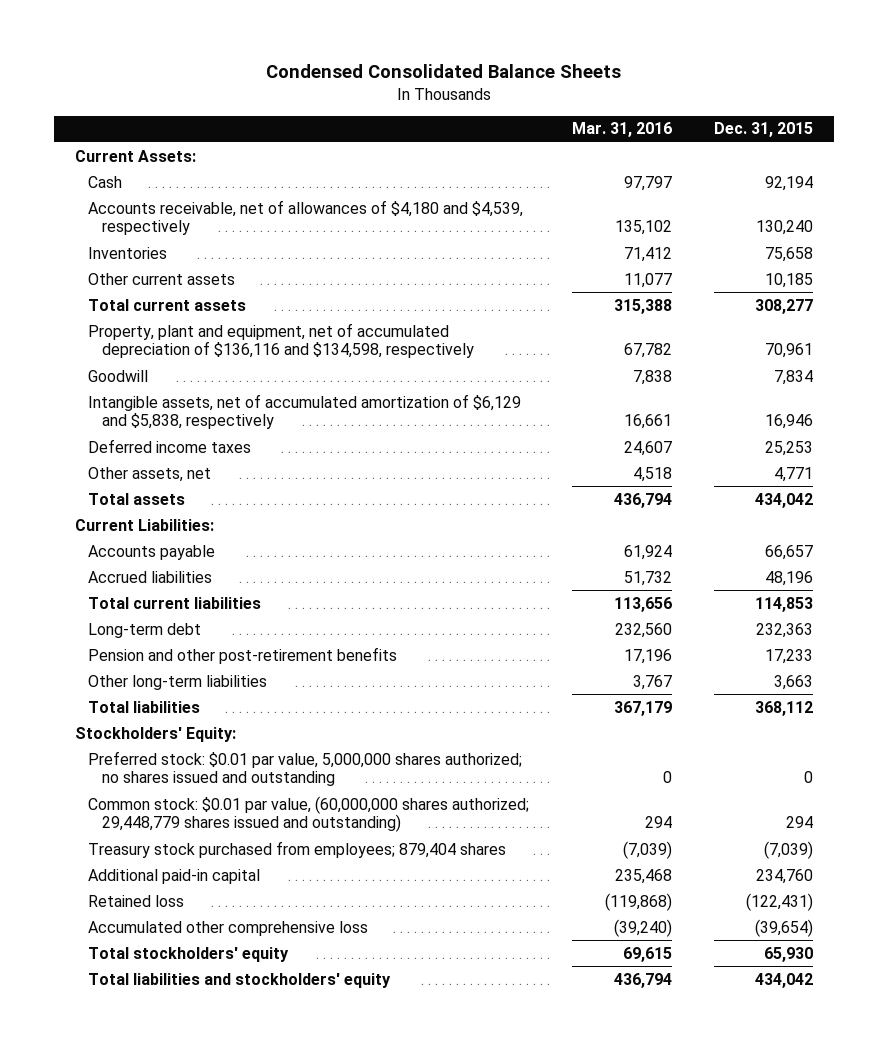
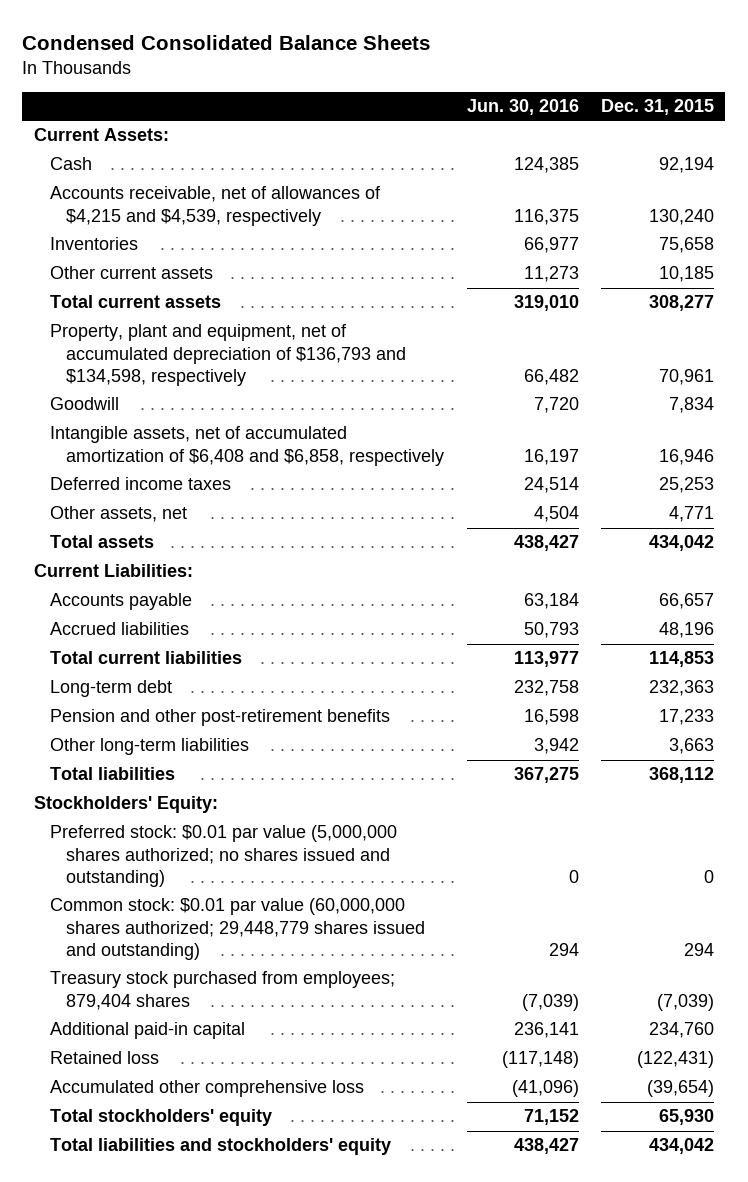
[571,122,672,138] Mar. 31, 2016 -> none
none -> [466,99,579,116] Jun. 30, 2016
[88,199,524,236] Accounts receivable, net of allowances of $4,180 and $4,539, respectively -> [49,186,381,226] Accounts receivable, net of allowances of $4,215 and $4,539, respectively
[88,322,474,359] Property, plant and equipment, net of accumulated depreciation of $136,116 and $134,598, respectively -> [49,324,407,387] Property, plant and equipment, net of accumulated depreciation of $136,793 and $134,598, respectively
[88,393,522,430] Intangible assets, net of accumulated amortization of $6,129 and $5,838, respectively -> [49,426,445,466] Intangible assets, net of accumulated amortization of $6,408 and $6,858, respectively
[88,750,523,787] Preferred stock: $0.01 par value, 5,000,000 shares authorized; no shares issued and outstanding -> [49,825,397,888] Preferred stock: $0.01 par value (5,000,000 shares authorized; no shares issued and outstanding)
[88,795,530,833] Common stock: $0.01 par value, (60,000,000 shares authorized; 29,448,779 shares issued and outstanding) -> [49,898,426,961] Common stock: $0.01 par value (60,000,000 shares authorized; 29,448,779 shares issued and outstanding)

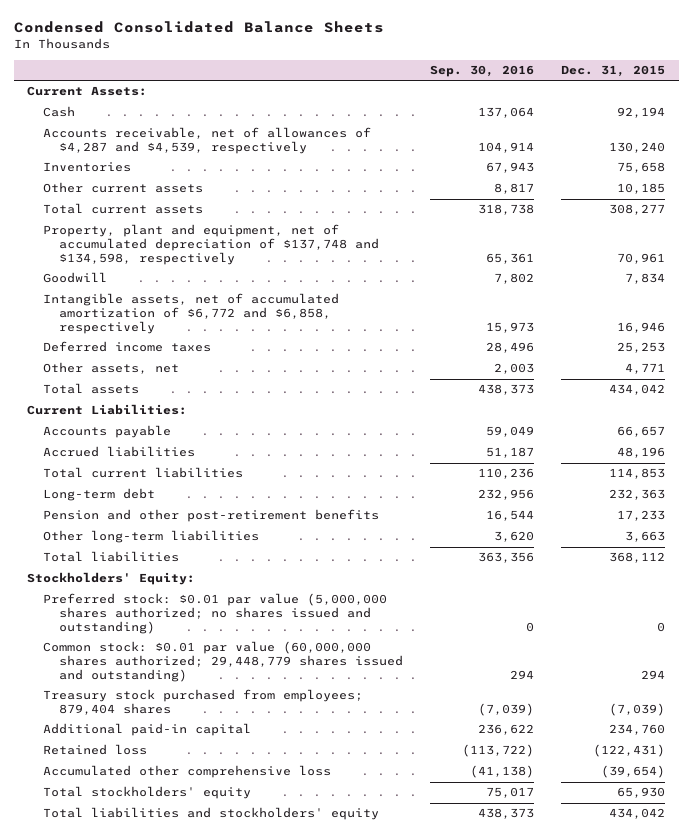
[466,99,579,116] Jun. 30, 2016 -> none
none -> [430,65,535,78] Sep. 30, 2016
[49,186,381,226] Accounts receivable, net of allowances of $4,215 and $4,539, respectively -> [43,127,372,155] Accounts receivable, net of allowances of $4,287 and $4,539, respectively
[49,324,407,387] Property, plant and equipment, net of accumulated depreciation of $136,793 and $134,598, respectively -> [43,224,379,265] Property, plant and equipment, net of accumulated depreciation of $137,748 and $134,598, respectively
[49,426,445,466] Intangible assets, net of accumulated amortization of $6,408 and $6,858, respectively -> [43,293,340,334] Intangible assets, net of accumulated amortization of $6,772 and $6,858, respectively

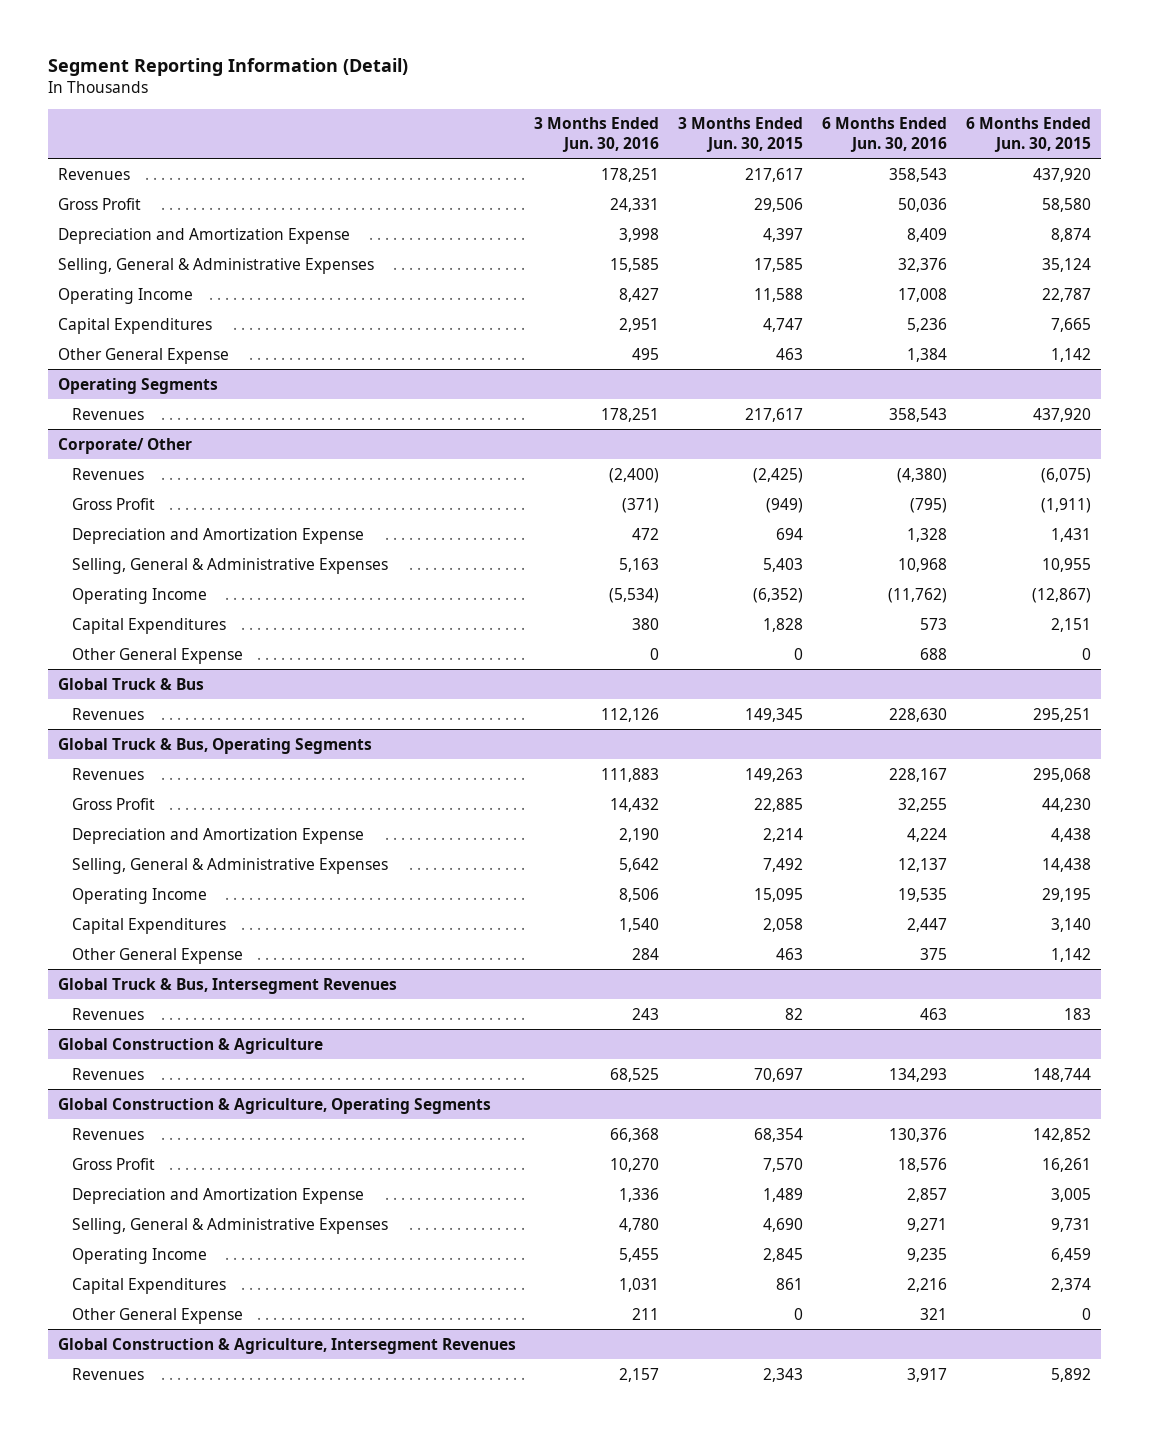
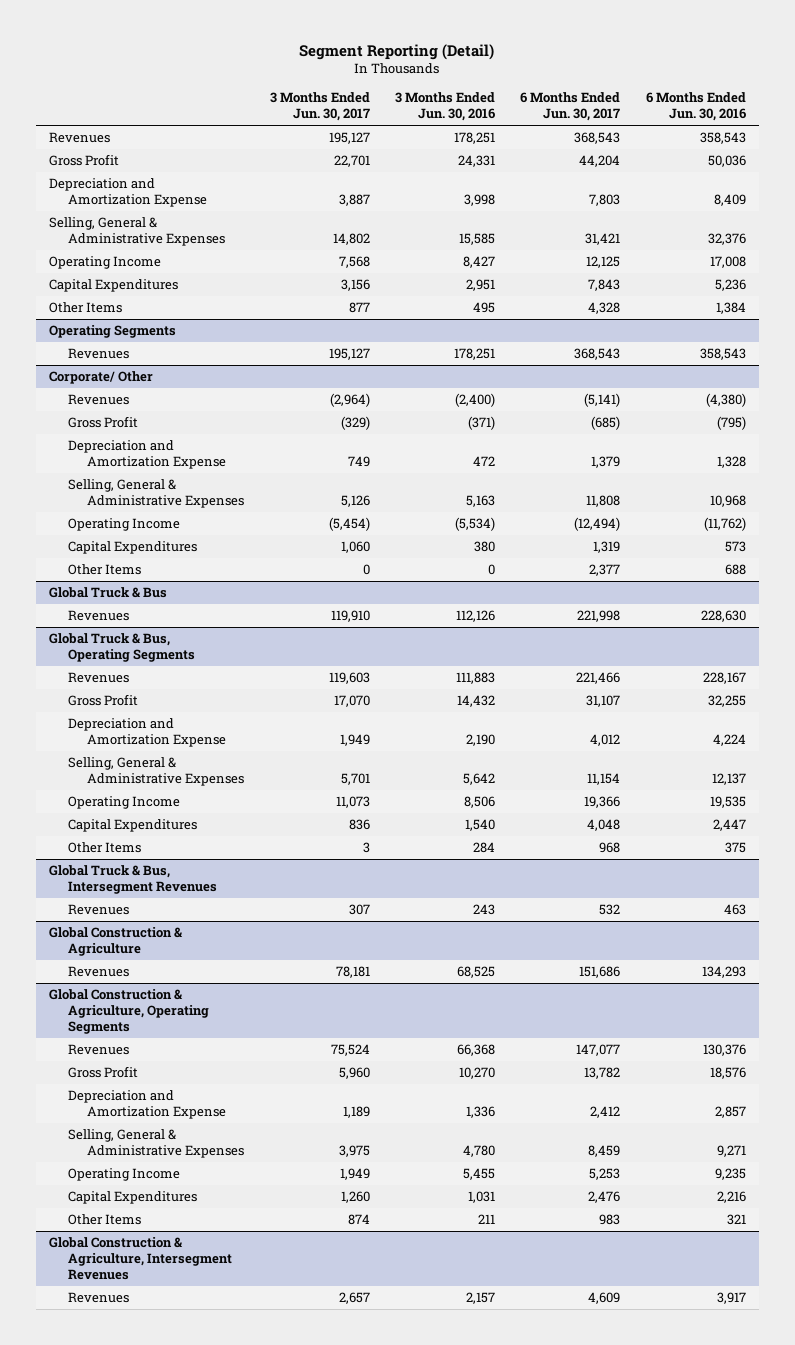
[48,58,409,77] Segment Reporting Information (Detail) -> [299,43,495,60] Segment Reporting (Detail)
[678,117,804,153] 3 Months Ended Jun. 30, 2015 -> none
[966,117,1092,153] 6 Months Ended Jun. 30, 2015 -> none
none -> [269,92,370,122] 3 Months Ended Jun. 30, 2017
none -> [520,92,621,122] 6 Months Ended Jun. 30, 2017
[57,347,229,364] Other General Expense -> [48,302,122,314] Other Items
[71,647,243,664] Other General Expense -> [67,564,141,576] Other Items
[71,947,243,964] Other General Expense -> [67,842,141,854] Other Items
[71,1307,243,1324] Other General Expense -> [67,1214,141,1226] Other Items

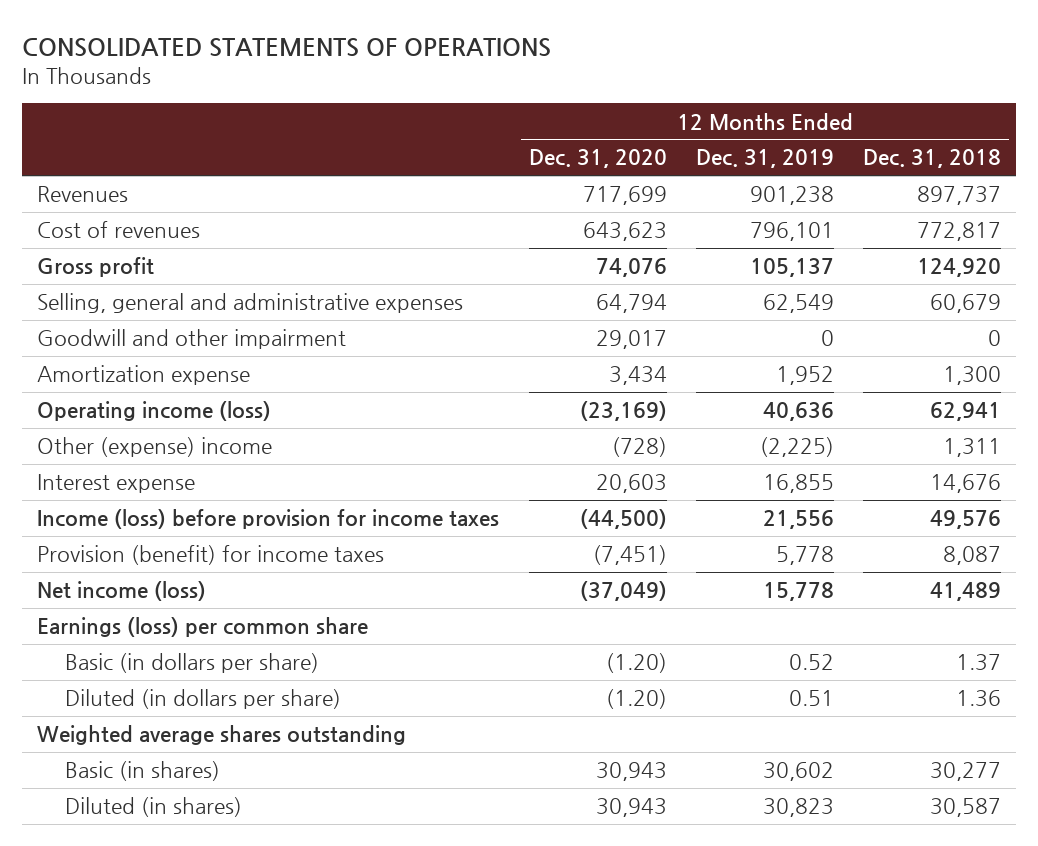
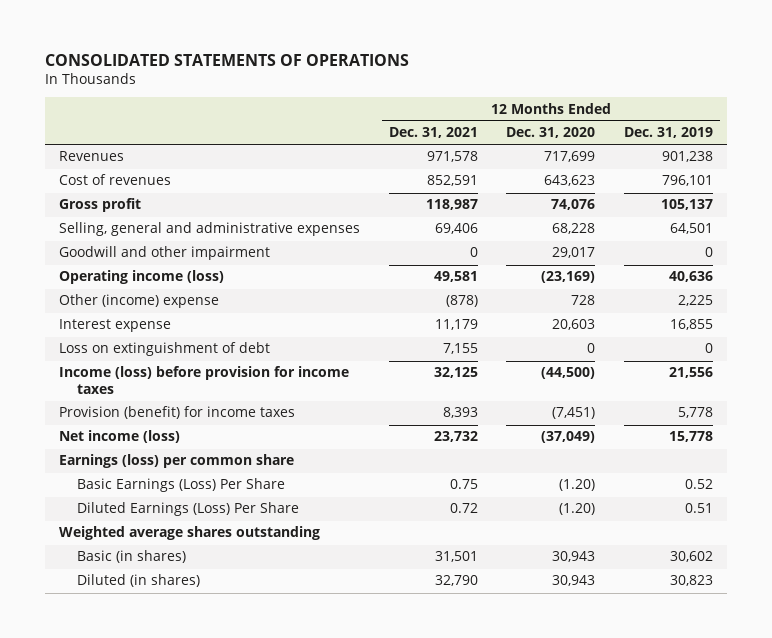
[863,149,1002,169] Dec. 31, 2018 -> none
none -> [388,127,478,139] Dec. 31, 2021
[595,294,667,314] 64,794 -> [552,223,596,235] 68,228
[762,294,834,314] 62,549 -> [669,223,713,235] 64,501
[37,365,251,386] Amortization expense -> none
[37,437,273,458] Other (expense) income -> [59,294,220,309] Other (income) expense
[611,437,667,458] (728) -> [571,295,596,306] 728
[759,437,834,458] (2,225) -> [677,295,713,307] 2,225
none -> [59,342,271,357] Loss on extinguishment of debt
[65,653,320,674] Basic (in dollars per share) -> [77,478,286,493] Basic Earnings (Loss) Per Share
[65,689,342,710] Diluted (in dollars per share) -> [77,502,300,517] Diluted Earnings (Loss) Per Share

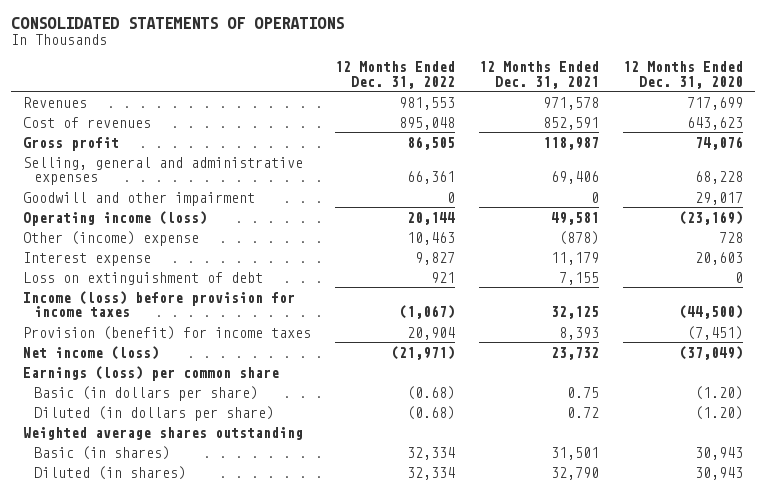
[623,127,713,139] Dec. 31, 2019 -> none
none -> [335,61,456,89] 12 Months Ended Dec. 31, 2022
[77,478,286,493] Basic Earnings (Loss) Per Share -> [33,385,258,401] Basic (in dollars per share)
[77,502,300,517] Diluted Earnings (Loss) Per Share -> [33,405,274,421] Diluted (in dollars per share)

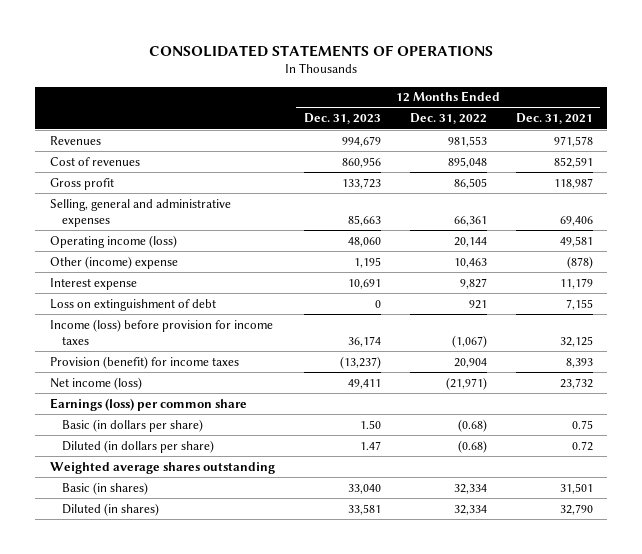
[623,61,744,89] 12 Months Ended Dec. 31, 2020 -> none
none -> [303,113,381,125] Dec. 31, 2023
[23,191,256,206] Goodwill and other impairment -> none

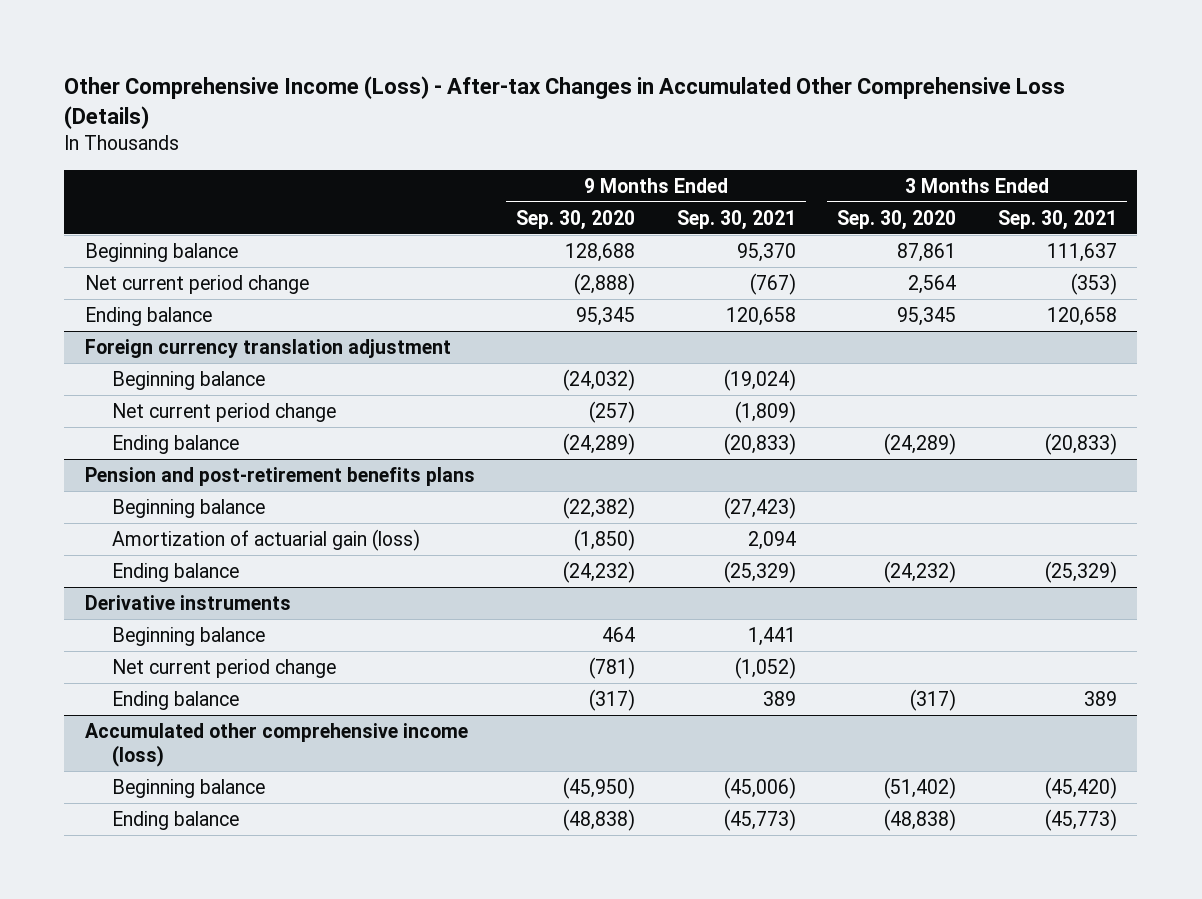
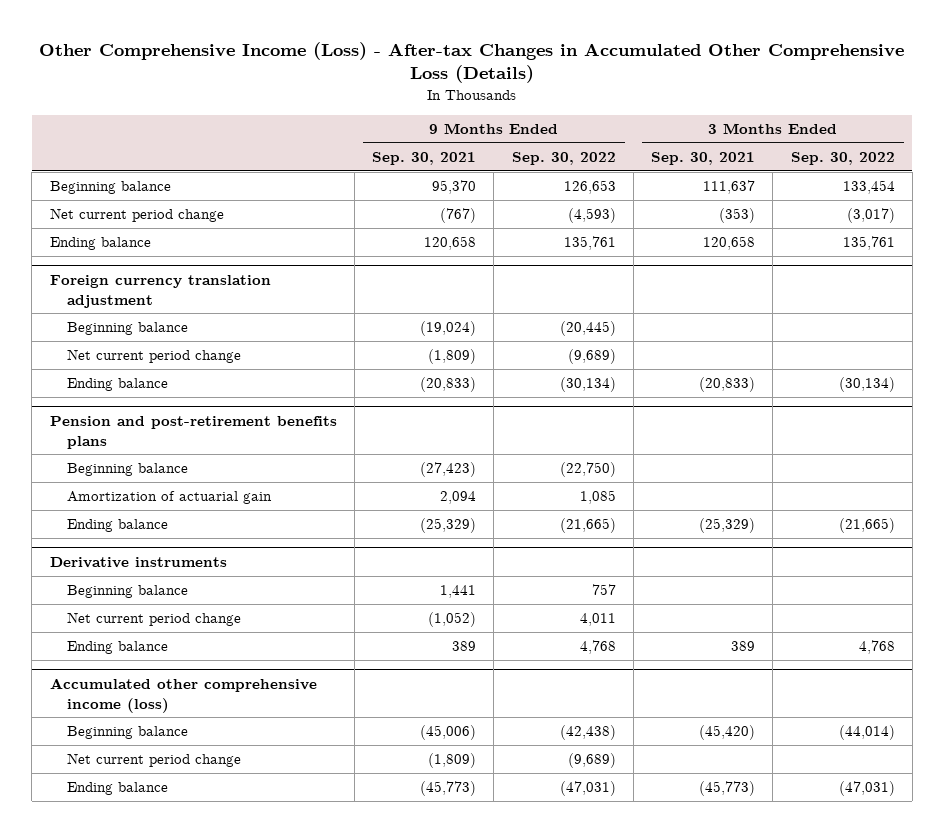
[516,209,636,230] Sep. 30, 2020 -> none
[837,209,957,230] Sep. 30, 2020 -> none
none -> [511,152,616,166] Sep. 30, 2022
none -> [790,152,895,166] Sep. 30, 2022
[111,528,420,551] Amortization of actuarial gain (loss) -> [67,491,273,505] Amortization of actuarial gain
none -> [67,753,242,768] Net current period change

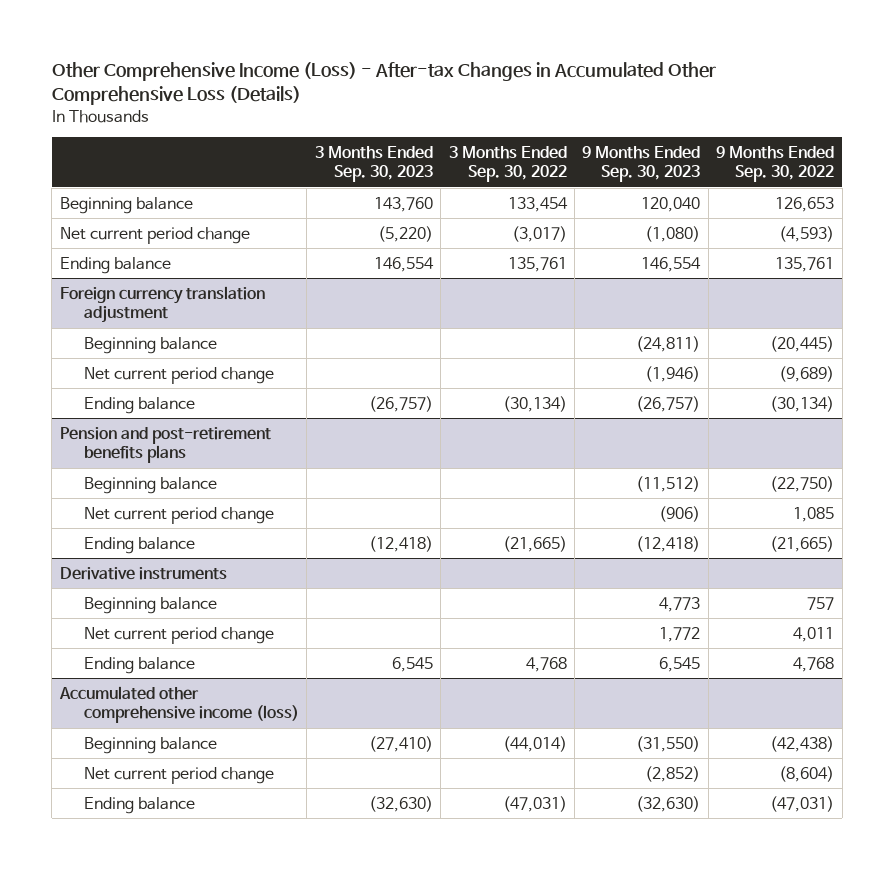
[372,152,477,166] Sep. 30, 2021 -> none
[651,152,756,166] Sep. 30, 2021 -> none
none -> [314,146,433,183] 3 Months Ended Sep. 30, 2023
none -> [582,146,701,183] 9 Months Ended Sep. 30, 2023
[67,491,273,505] Amortization of actuarial gain -> [83,506,274,524] Net current period change
[567,753,616,769] (9,689) -> [779,765,835,782] (8,604)

